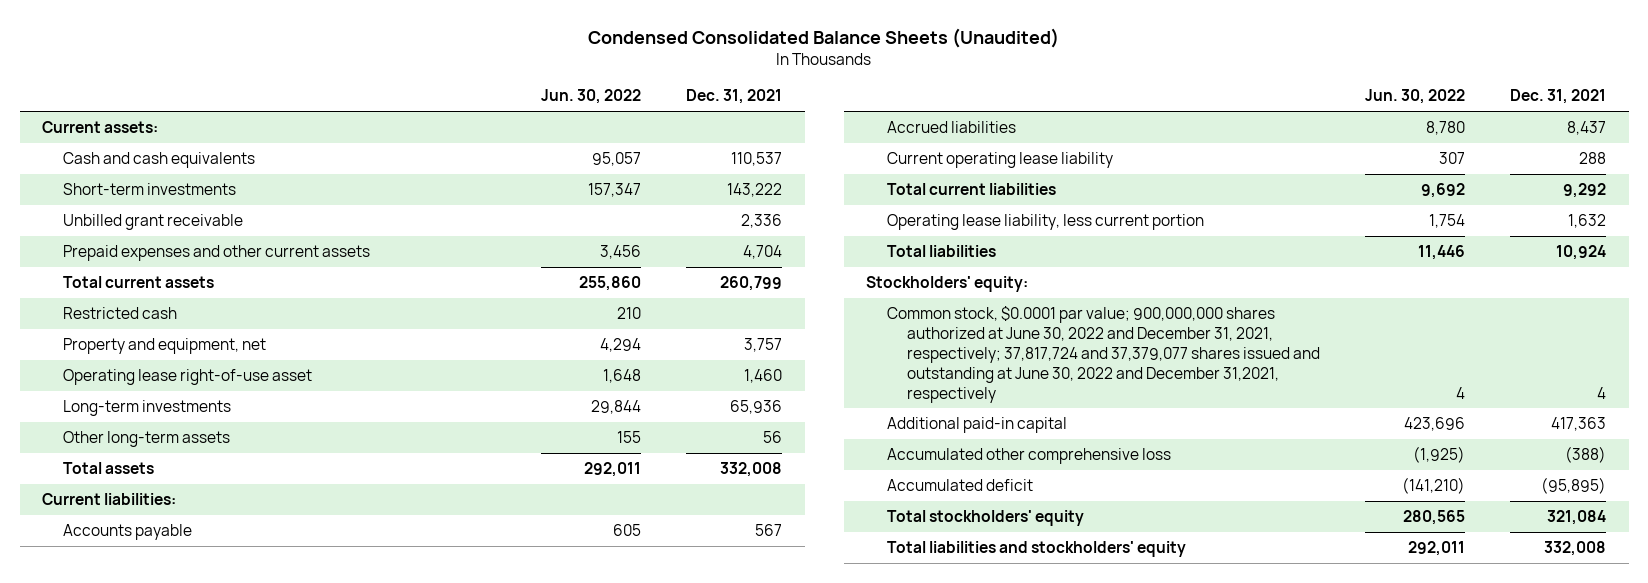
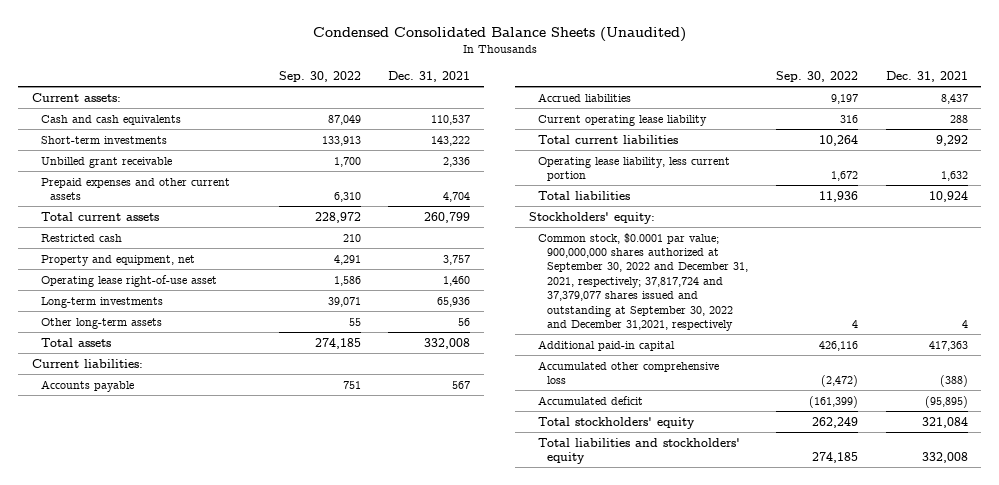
[541,89,642,105] Jun. 30, 2022 -> none
none -> [278,71,361,83] Sep. 30, 2022
[886,306,1321,403] Common stock, $0.0001 par value; 900,000,000 shares authorized at June 30, 2022 and December 31, 2021, respectively; 37,817,724 and 37,379,077 shares issued and outstanding at June 30, 2022 and December 31,2021, respectively -> [537,232,749,332] Common stock, $0.0001 par value; 900,000,000 shares authorized at September 30, 2022 and December 31, 2021, respectively; 37,817,724 and 37,379,077 shares issued and outstanding at September 30, 2022 and December 31,2021, respectively

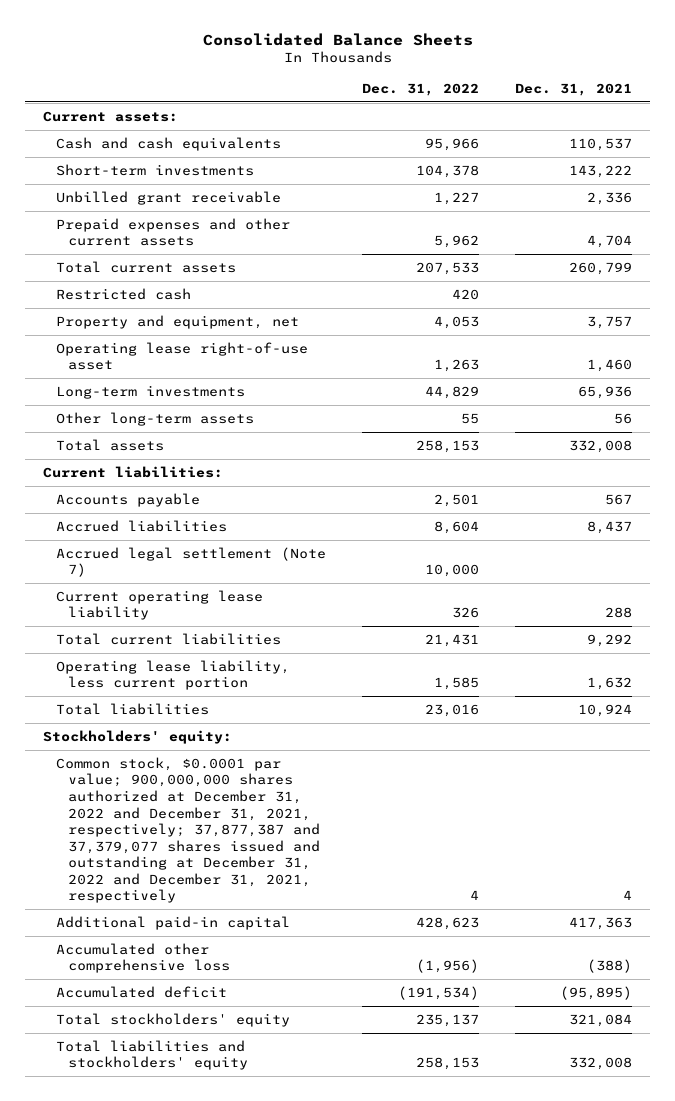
[312,26,686,42] Condensed Consolidated Balance Sheets (Unaudited) -> [202,32,473,46] Consolidated Balance Sheets
[278,71,361,83] Sep. 30, 2022 -> none
none -> [361,82,479,96] Dec. 31, 2022
none -> [55,546,326,578] Accrued legal settlement (Note 7)
[537,232,749,332] Common stock, $0.0001 par value; 900,000,000 shares authorized at September 30, 2022 and December 31, 2021, respectively; 37,817,724 and 37,379,077 shares issued and outstanding at September 30, 2022 and December 31,2021, respectively -> [55,756,320,904] Common stock, $0.0001 par value; 900,000,000 shares authorized at December 31, 2022 and December 31, 2021, respectively; 37,877,387 and 37,379,077 shares issued and outstanding at December 31, 2022 and December 31, 2021, respectively

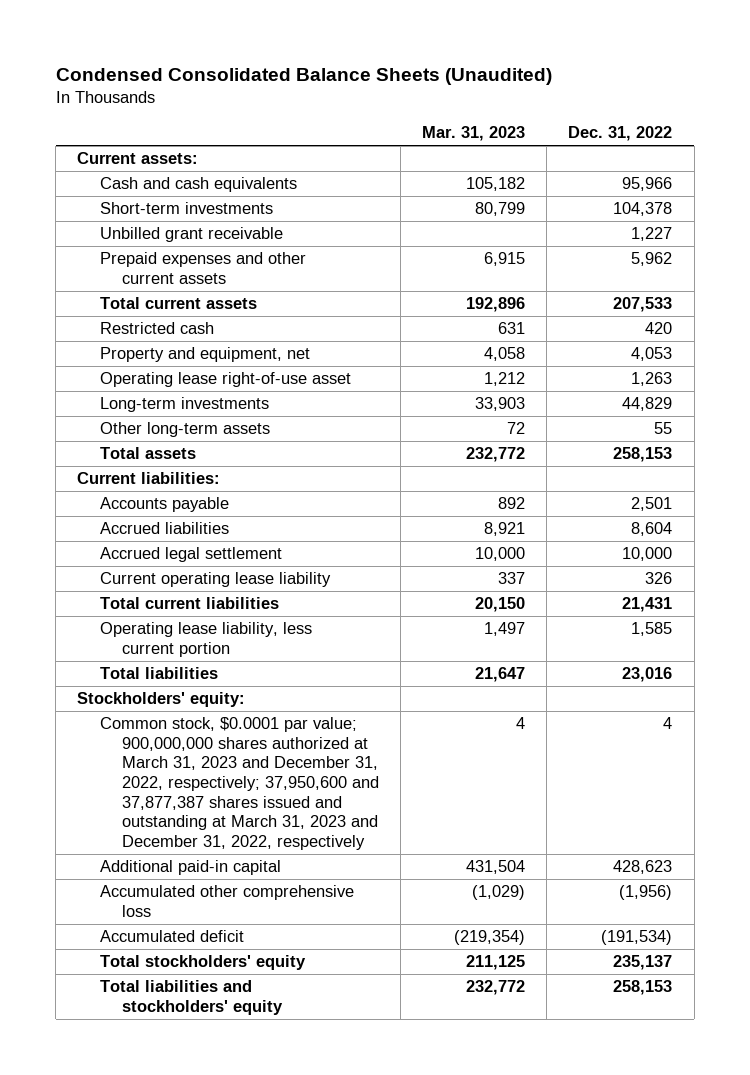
[202,32,473,46] Consolidated Balance Sheets -> [55,68,552,86] Condensed Consolidated Balance Sheets (Unaudited)
[515,82,633,96] Dec. 31, 2021 -> none
none -> [422,126,526,142] Mar. 31, 2023
[55,546,326,578] Accrued legal settlement (Note 7) -> [99,547,282,563] Accrued legal settlement
[55,756,320,904] Common stock, $0.0001 par value; 900,000,000 shares authorized at December 31, 2022 and December 31, 2021, respectively; 37,877,387 and 37,379,077 shares issued and outstanding at December 31, 2022 and December 31, 2021, respectively -> [99,717,379,850] Common stock, $0.0001 par value; 900,000,000 shares authorized at March 31, 2023 and December 31, 2022, respectively; 37,950,600 and 37,877,387 shares issued and outstanding at March 31, 2023 and December 31, 2022, respectively

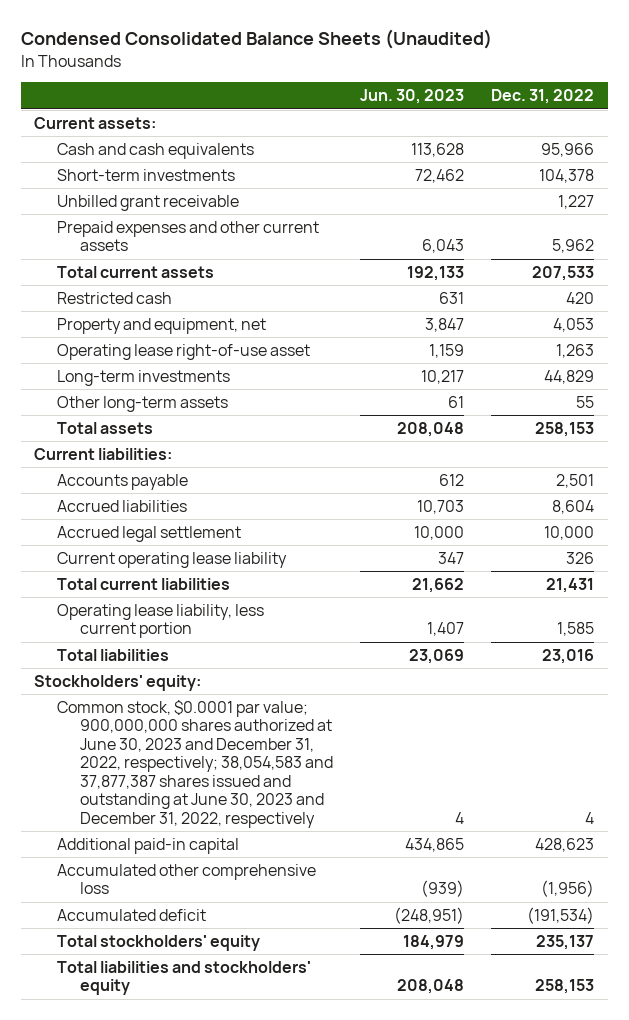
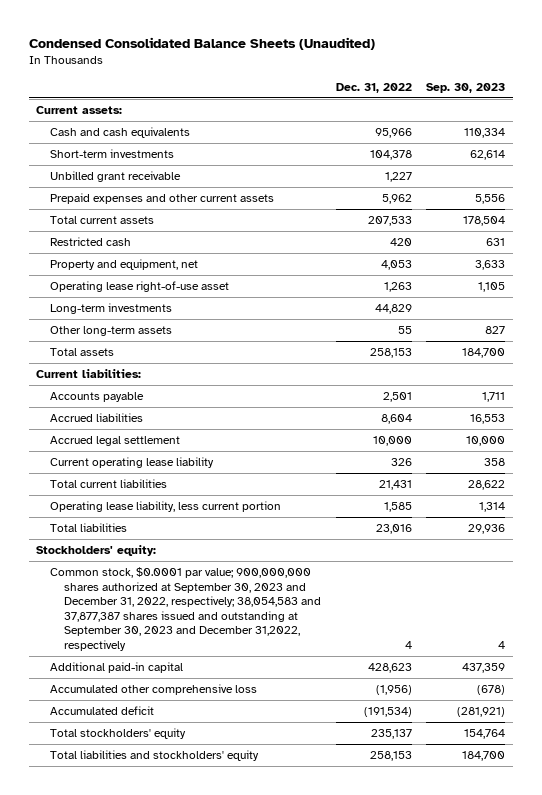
[360,89,465,105] Jun. 30, 2023 -> none
none -> [426,82,506,93] Sep. 30, 2023
[57,699,334,828] Common stock, $0.0001 par value; 900,000,000 shares authorized at June 30, 2023 and December 31, 2022, respectively; 38,054,583 and 37,877,387 shares issued and outstanding at June 30, 2023 and December 31, 2022, respectively -> [50,567,321,651] Common stock, $0.0001 par value; 900,000,000 shares authorized at September 30, 2023 and December 31, 2022, respectively; 38,054,583 and 37,877,387 shares issued and outstanding at September 30, 2023 and December 31,2022, respectively

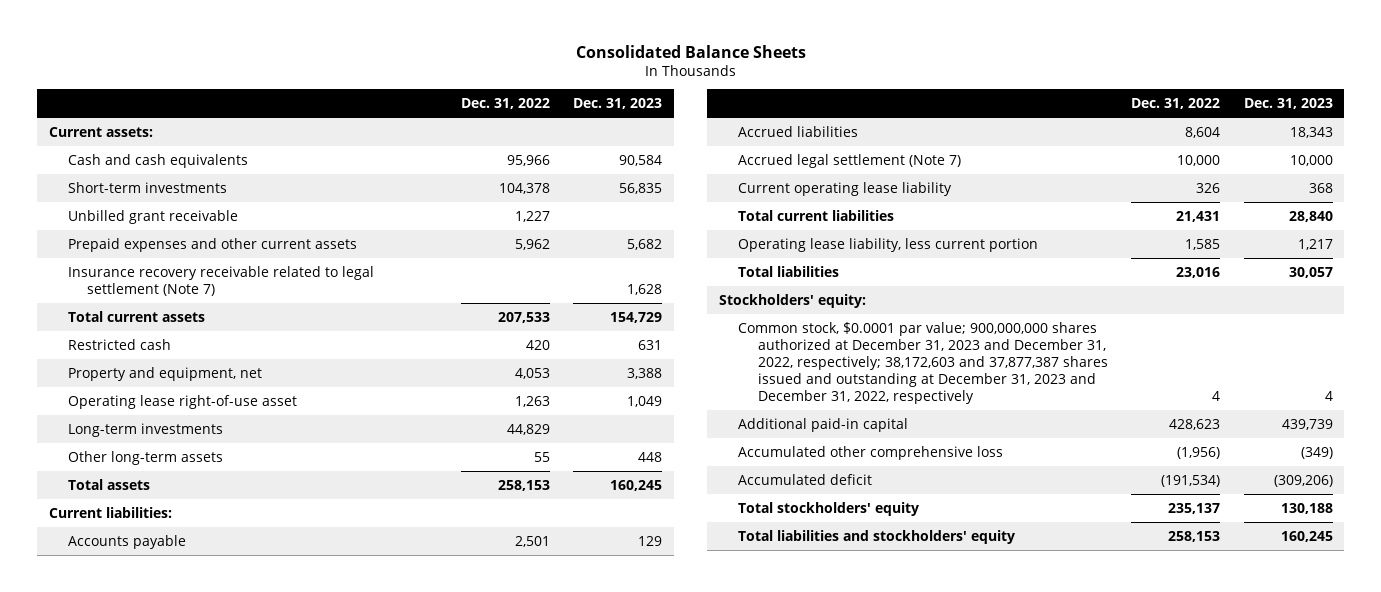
[28,36,375,50] Condensed Consolidated Balance Sheets (Unaudited) -> [575,44,806,58] Consolidated Balance Sheets
[426,82,506,93] Sep. 30, 2023 -> none
none -> [573,98,663,110] Dec. 31, 2023
none -> [67,265,374,296] Insurance recovery receivable related to legal settlement (Note 7)
[50,436,181,447] Accrued legal settlement -> [738,153,962,168] Accrued legal settlement (Note 7)
[50,567,321,651] Common stock, $0.0001 par value; 900,000,000 shares authorized at September 30, 2023 and December 31, 2022, respectively; 38,054,583 and 37,877,387 shares issued and outstanding at September 30, 2023 and December 31,2022, respectively -> [738,321,1108,405] Common stock, $0.0001 par value; 900,000,000 shares authorized at December 31, 2023 and December 31, 2022, respectively; 38,172,603 and 37,877,387 shares issued and outstanding at December 31, 2023 and December 31, 2022, respectively

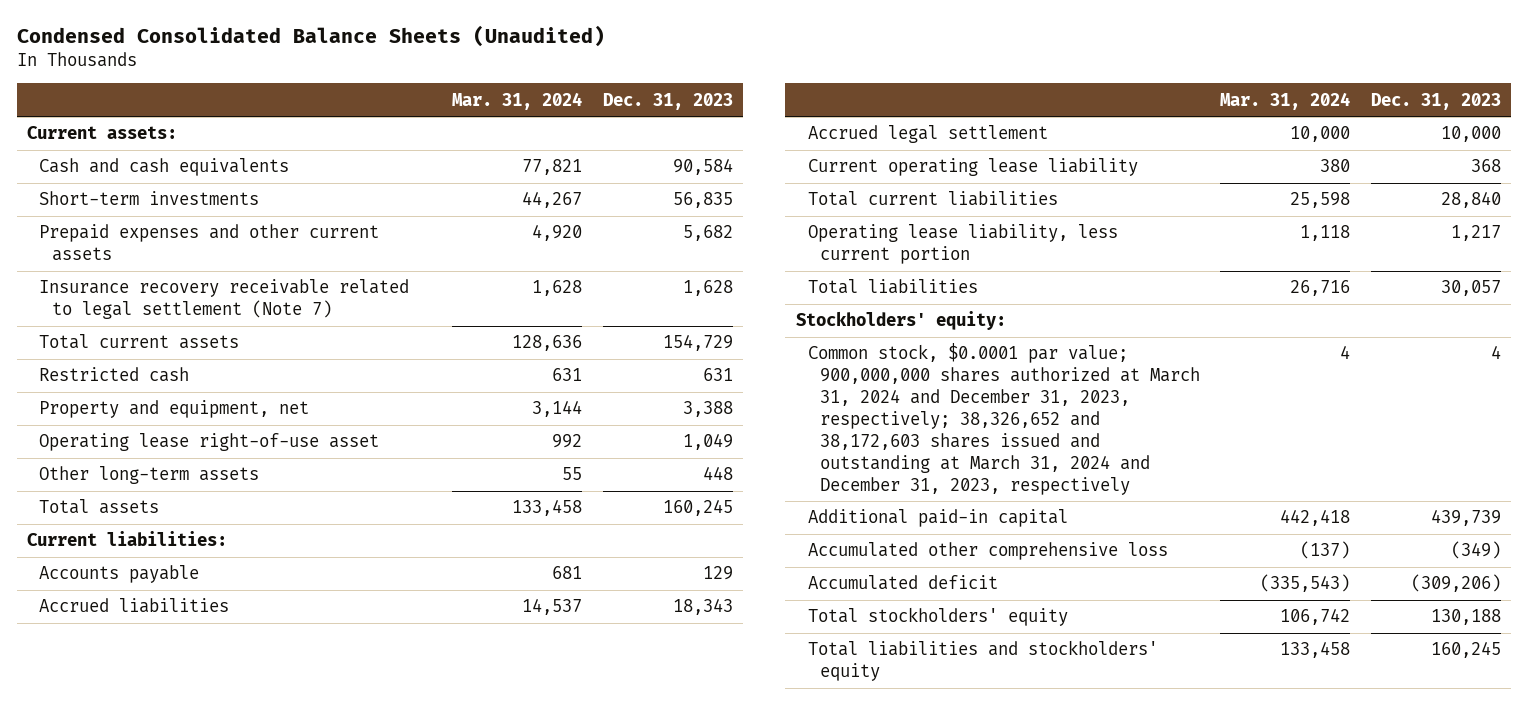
[575,44,806,58] Consolidated Balance Sheets -> [17,25,606,48] Condensed Consolidated Balance Sheets (Unaudited)
[460,98,550,110] Dec. 31, 2022 -> none
none -> [452,91,583,110] Mar. 31, 2024
[67,209,238,224] Unbilled grant receivable -> none
[67,422,223,437] Long-term investments -> none
[738,153,962,168] Accrued legal settlement (Note 7) -> [807,125,1048,144] Accrued legal settlement
[738,321,1108,405] Common stock, $0.0001 par value; 900,000,000 shares authorized at December 31, 2023 and December 31, 2022, respectively; 38,172,603 and 37,877,387 shares issued and outstanding at December 31, 2023 and December 31, 2022, respectively -> [807,343,1200,495] Common stock, $0.0001 par value; 900,000,000 shares authorized at March 31, 2024 and December 31, 2023, respectively; 38,326,652 and 38,172,603 shares issued and outstanding at March 31, 2024 and December 31, 2023, respectively

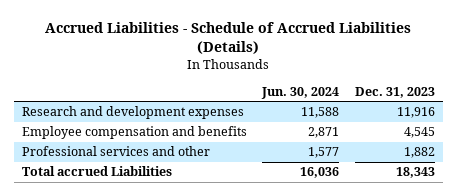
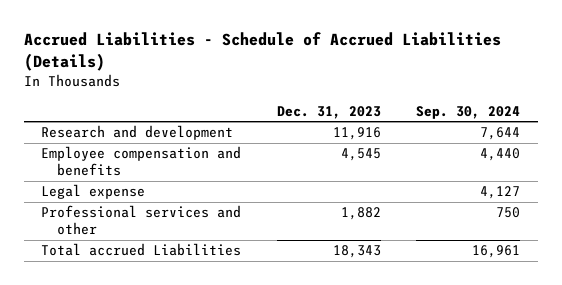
[261,86,340,99] Jun. 30, 2024 -> none
none -> [416,105,521,119] Sep. 30, 2024
[21,106,244,120] Research and development expenses -> [41,125,234,141] Research and development
none -> [41,184,146,200] Legal expense

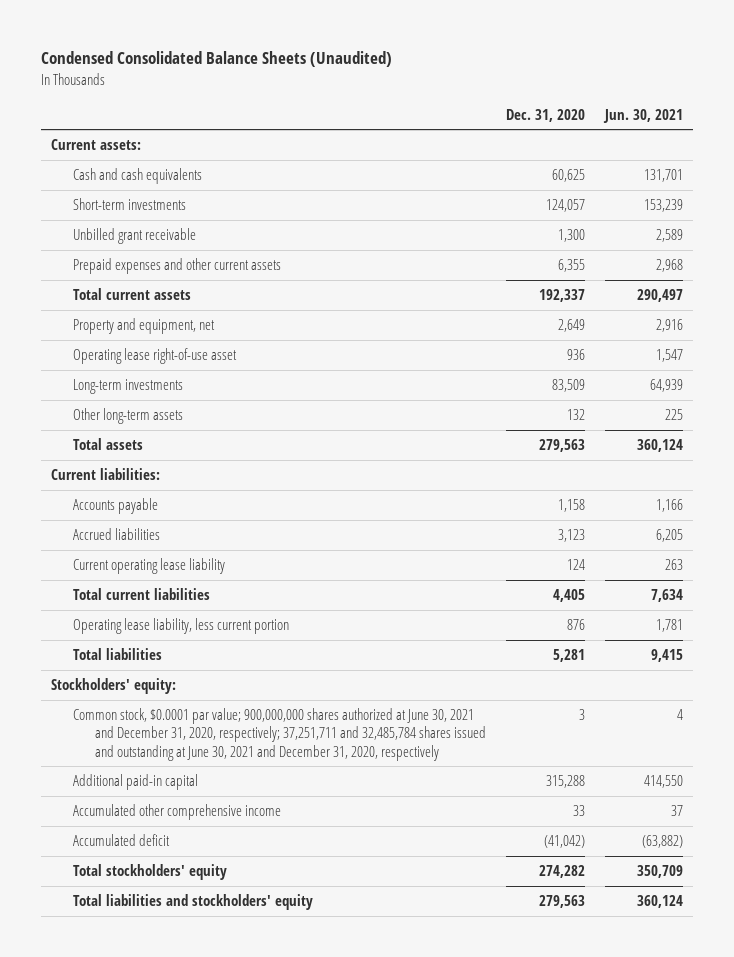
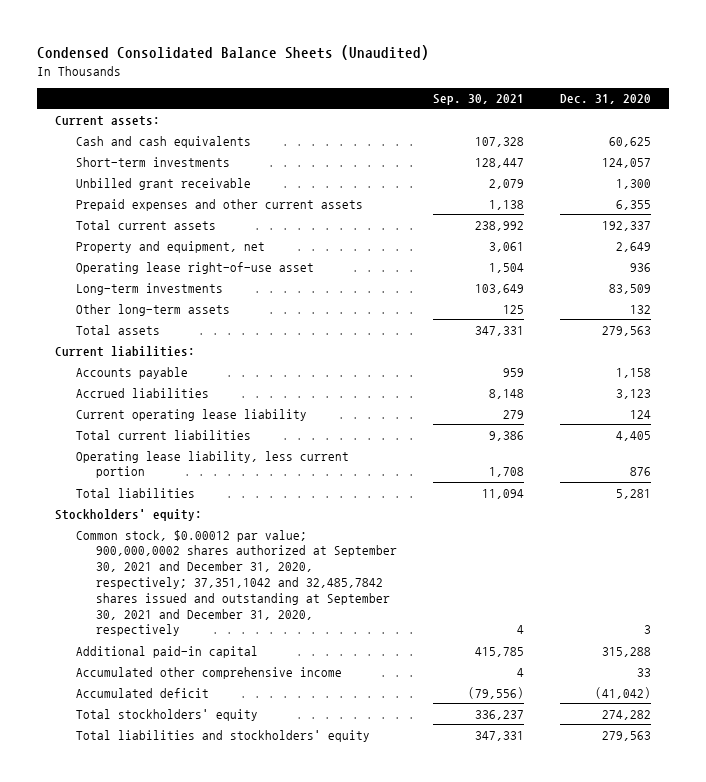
[602,108,683,123] Jun. 30, 2021 -> none
none -> [433,94,525,106] Sep. 30, 2021
[72,708,486,761] Common stock, $0.0001 par value; 900,000,000 shares authorized at June 30, 2021 and December 31, 2020, respectively; 37,251,711 and 32,485,784 shares issued and outstanding at June 30, 2021 and December 31, 2020, respectively -> [75,529,398,637] Common stock, $0.00012 par value; 900,000,0002 shares authorized at September 30, 2021 and December 31, 2020, respectively; 37,351,1042 and 32,485,7842 shares issued and outstanding at September 30, 2021 and December 31, 2020, respectively

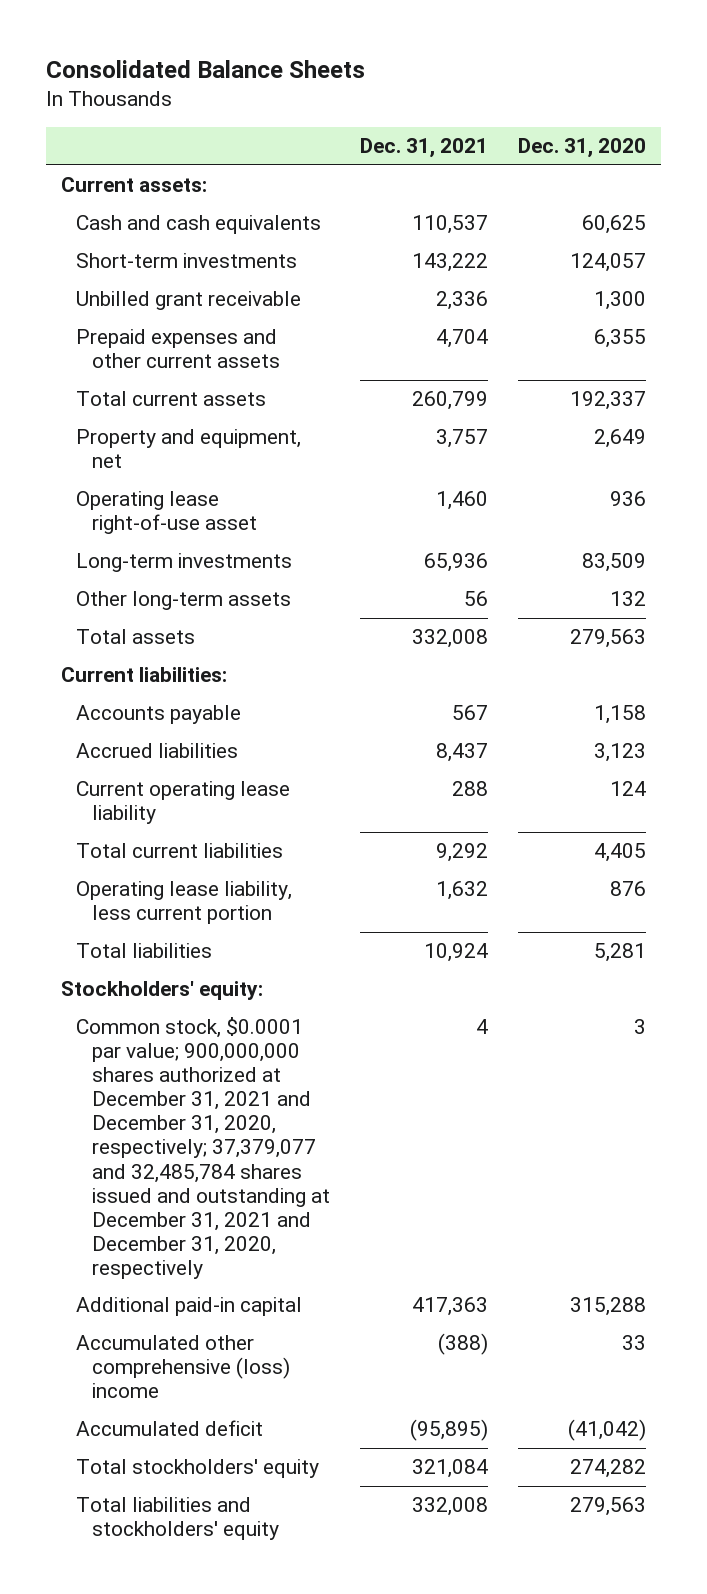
[37,45,430,61] Condensed Consolidated Balance Sheets (Unaudited) -> [45,59,365,78] Consolidated Balance Sheets
[433,94,525,106] Sep. 30, 2021 -> none
none -> [359,138,488,159] Dec. 31, 2021
[75,529,398,637] Common stock, $0.00012 par value; 900,000,0002 shares authorized at September 30, 2021 and December 31, 2020, respectively; 37,351,1042 and 32,485,7842 shares issued and outstanding at September 30, 2021 and December 31, 2020, respectively -> [76,1017,330,1279] Common stock, $0.0001 par value; 900,000,000 shares authorized at December 31, 2021 and December 31, 2020, respectively; 37,379,077 and 32,485,784 shares issued and outstanding at December 31, 2021 and December 31, 2020, respectively
[75,666,342,679] Accumulated other comprehensive income -> [76,1335,290,1399] Accumulated other comprehensive (loss) income

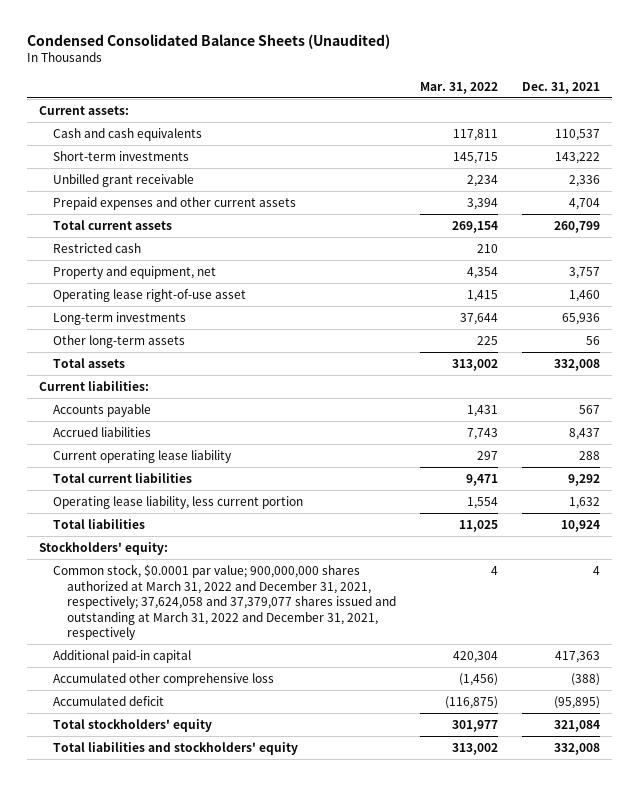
[45,59,365,78] Consolidated Balance Sheets -> [27,33,391,49] Condensed Consolidated Balance Sheets (Unaudited)
[518,138,647,159] Dec. 31, 2020 -> none
none -> [419,81,498,94] Mar. 31, 2022
none -> [53,243,142,254] Restricted cash
[76,1017,330,1279] Common stock, $0.0001 par value; 900,000,000 shares authorized at December 31, 2021 and December 31, 2020, respectively; 37,379,077 and 32,485,784 shares issued and outstanding at December 31, 2021 and December 31, 2020, respectively -> [53,564,397,641] Common stock, $0.0001 par value; 900,000,000 shares authorized at March 31, 2022 and December 31, 2021, respectively; 37,624,058 and 37,379,077 shares issued and outstanding at March 31, 2022 and December 31, 2021, respectively
[76,1335,290,1399] Accumulated other comprehensive (loss) income -> [53,673,275,687] Accumulated other comprehensive loss

